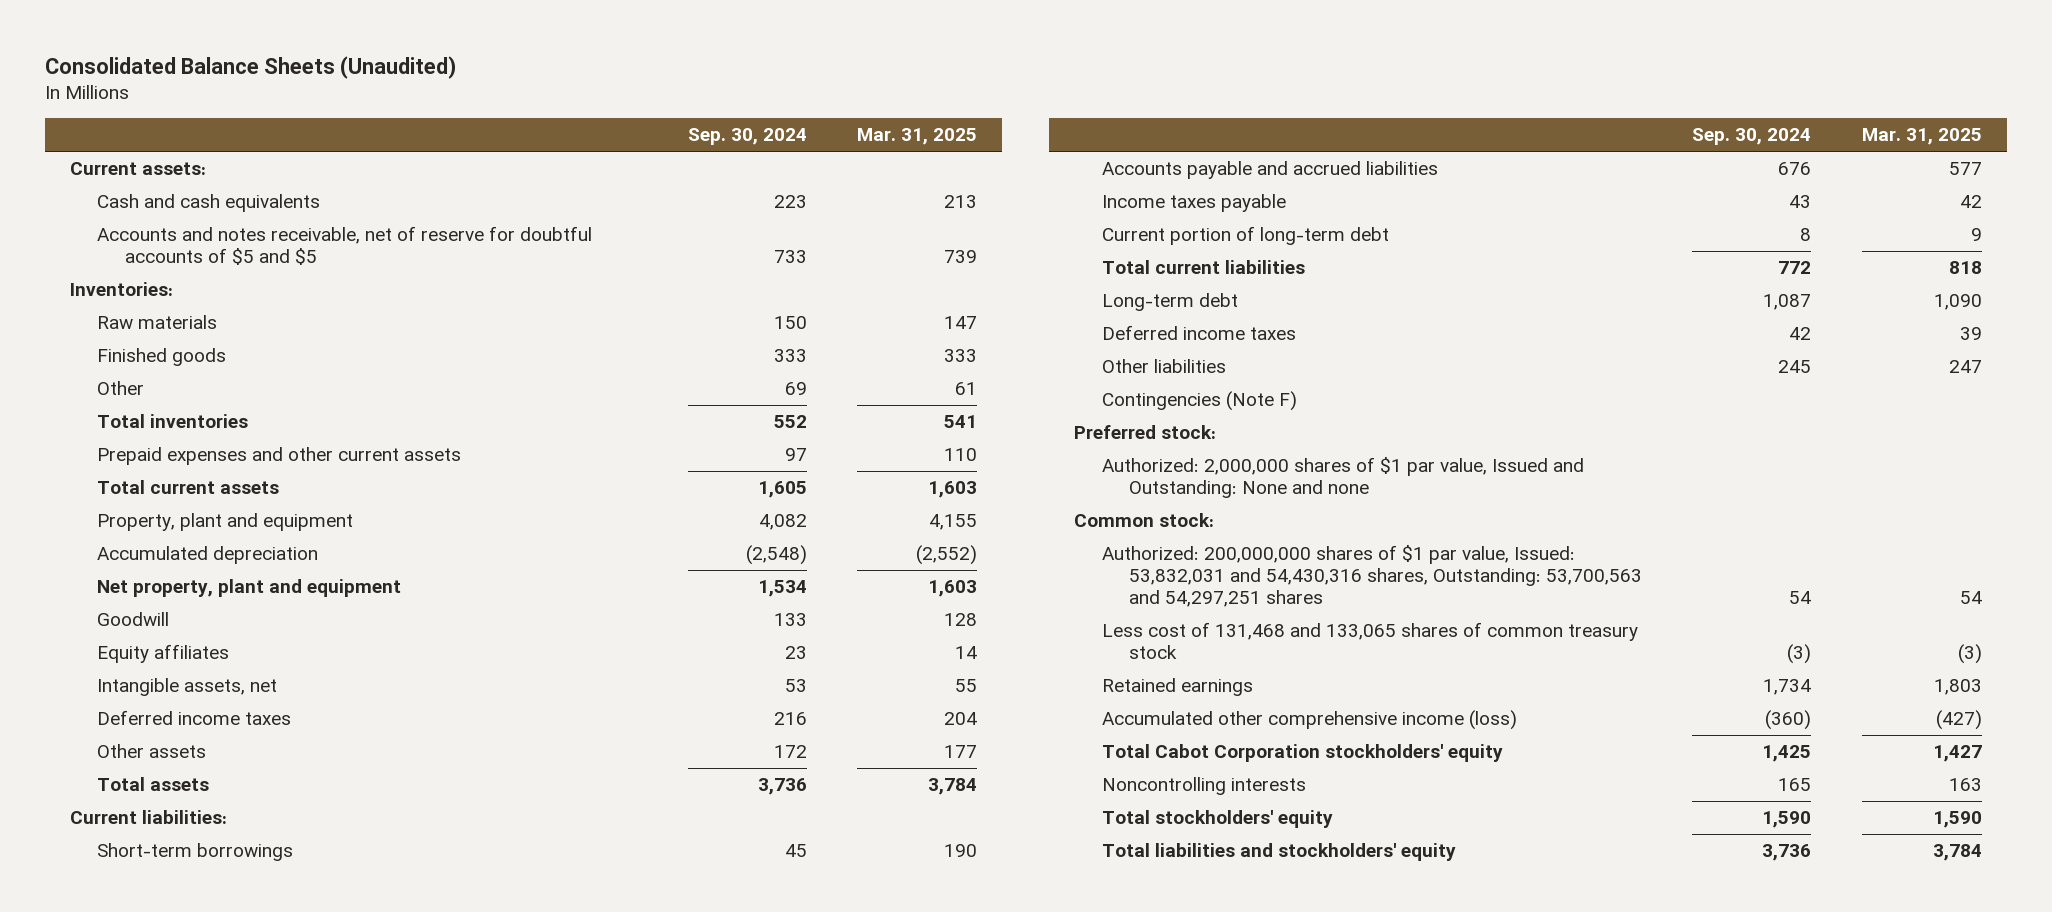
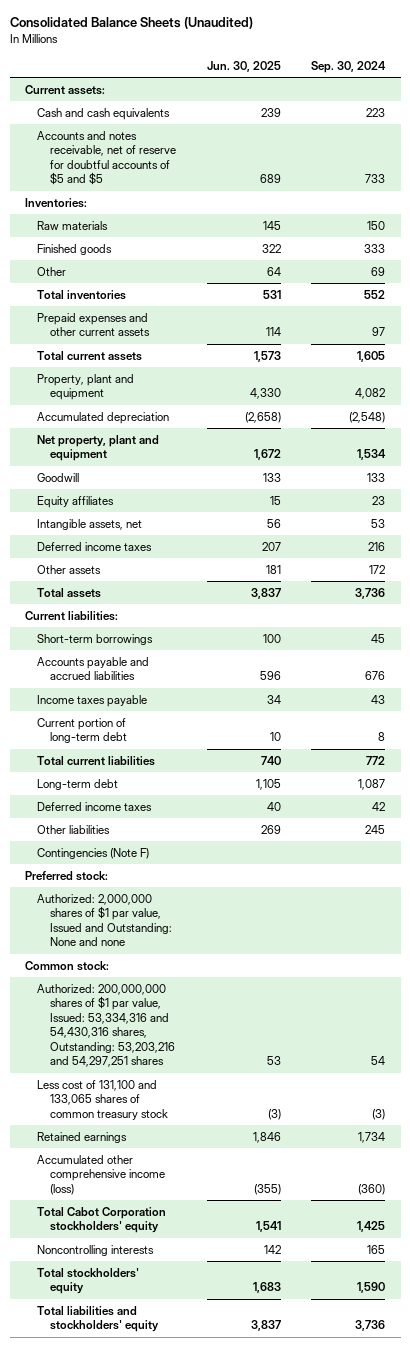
[857,128,978,146] Mar. 31, 2025 -> none
none -> [206,60,281,72] Jun. 30, 2025
[1101,545,1643,608] Authorized: 200,000,000 shares of $1 par value, Issued: 53,832,031 and 54,430,316 shares, Outstanding: 53,700,563 and 54,297,251 shares -> [37,983,175,1068] Authorized: 200,000,000 shares of $1 par value, Issued: 53,334,316 and 54,430,316 shares, Outstanding: 53,203,216 and 54,297,251 shares
[1101,622,1638,660] Less cost of 131,468 and 133,065 shares of common treasury stock -> [37,1079,168,1120] Less cost of 131,100 and 133,065 shares of common treasury stock

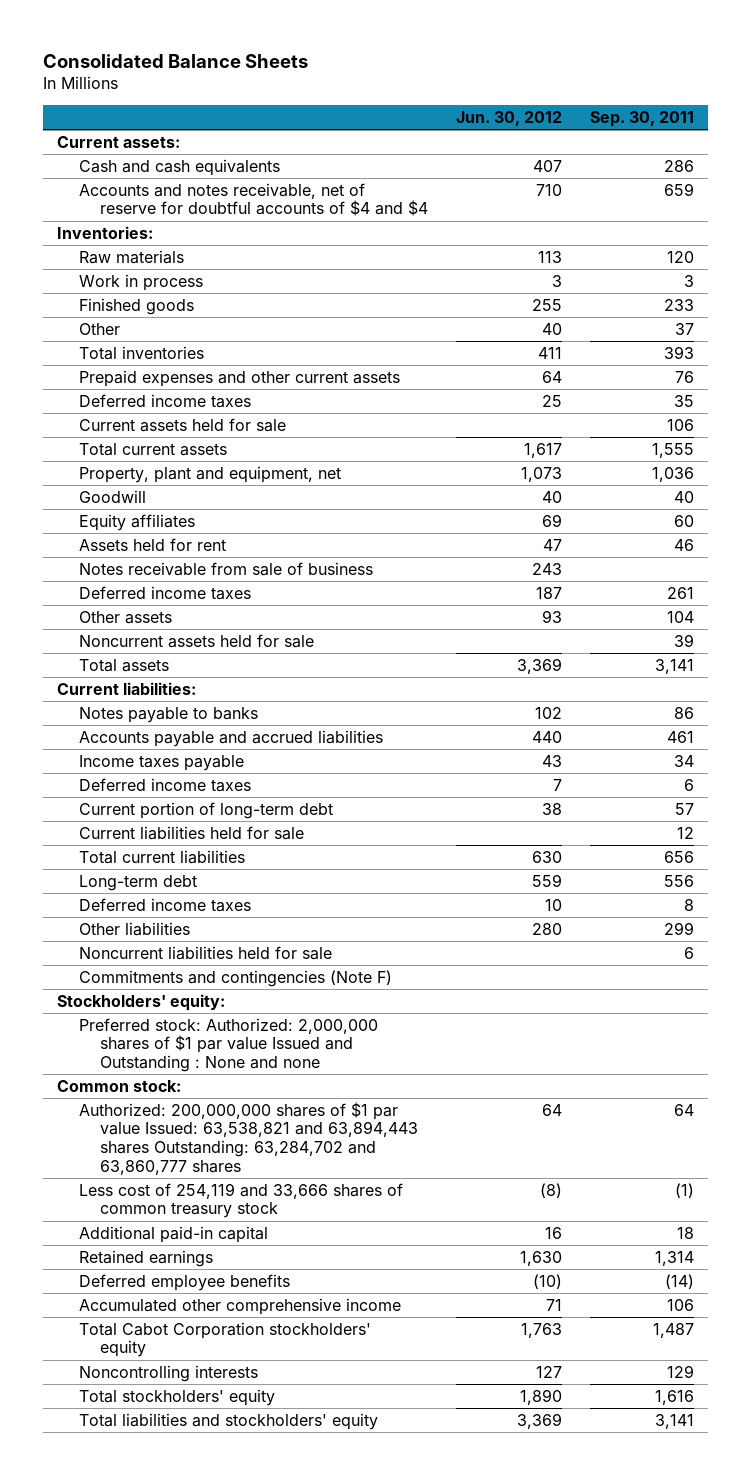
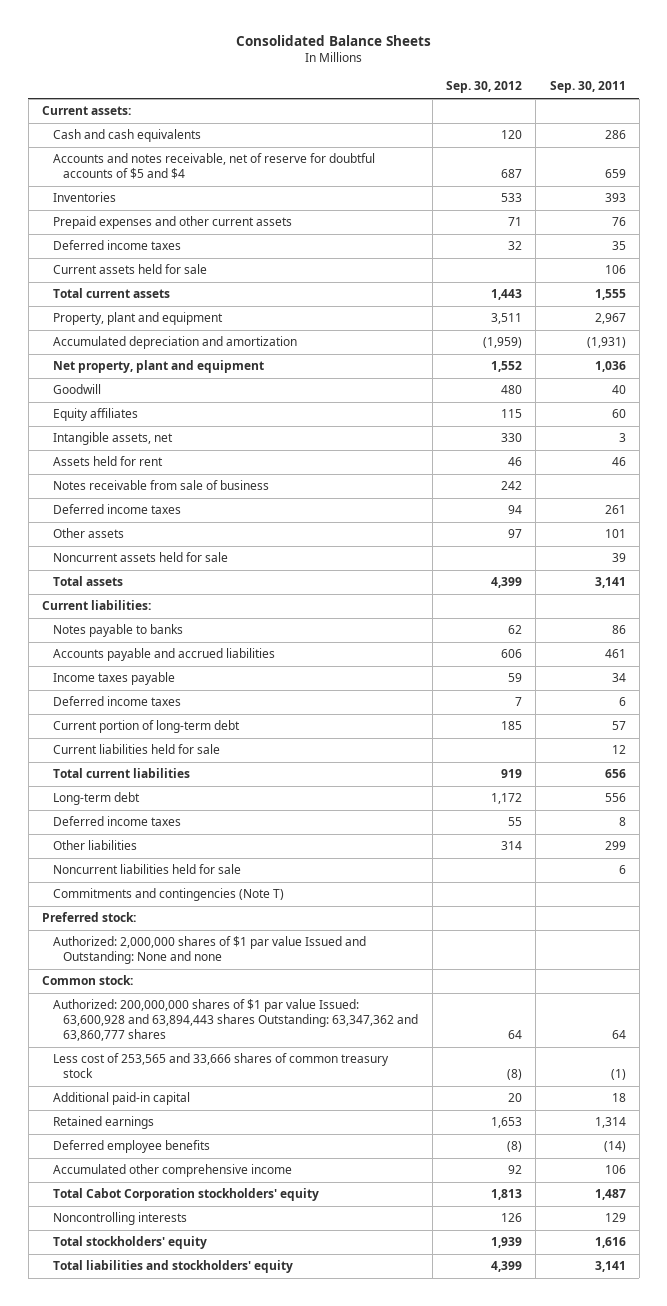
[456,111,563,127] Jun. 30, 2012 -> none
none -> [445,81,522,94] Sep. 30, 2012
[57,225,154,239] Inventories: -> none
[78,249,184,264] Raw materials -> none
[78,273,203,291] Work in process -> none
[78,297,194,315] Finished goods -> none
[78,322,120,335] Other -> none
[78,182,429,217] Accounts and notes receivable, net of reserve for doubtful accounts of $4 and $4 -> [52,153,375,180] Accounts and notes receivable, net of reserve for doubtful accounts of $5 and $4
[78,345,204,360] Total inventories -> [52,192,116,203] Inventories
none -> [52,312,223,326] Property, plant and equipment
none -> [52,336,297,350] Accumulated depreciation and amortization
[78,465,341,483] Property, plant and equipment, net -> [52,360,264,374] Net property, plant and equipment
none -> [52,432,173,446] Intangible assets, net
[666,610,694,623] 104 -> [604,529,626,539] 101
[57,993,226,1011] Stockholders' equity: -> none
[78,969,392,987] Commitments and contingencies (Note F) -> [52,888,284,902] Commitments and contingencies (Note T)
none -> [41,912,136,923] Preferred stock:
[78,1017,378,1073] Preferred stock: Authorized: 2,000,000 shares of $1 par value Issued and Outstanding : None and none -> [52,936,366,965] Authorized: 2,000,000 shares of $1 par value Issued and Outstanding: None and none
[78,1101,419,1175] Authorized: 200,000,000 shares of $1 par value Issued: 63,538,821 and 63,894,443 shares Outstanding: 63,284,702 and 63,860,777 shares -> [52,999,419,1042] Authorized: 200,000,000 shares of $1 par value Issued: 63,600,928 and 63,894,443 shares Outstanding: 63,347,362 and 63,860,777 shares
[78,1182,403,1219] Less cost of 254,119 and 33,666 shares of common treasury stock -> [52,1053,389,1079] Less cost of 253,565 and 33,666 shares of common treasury stock

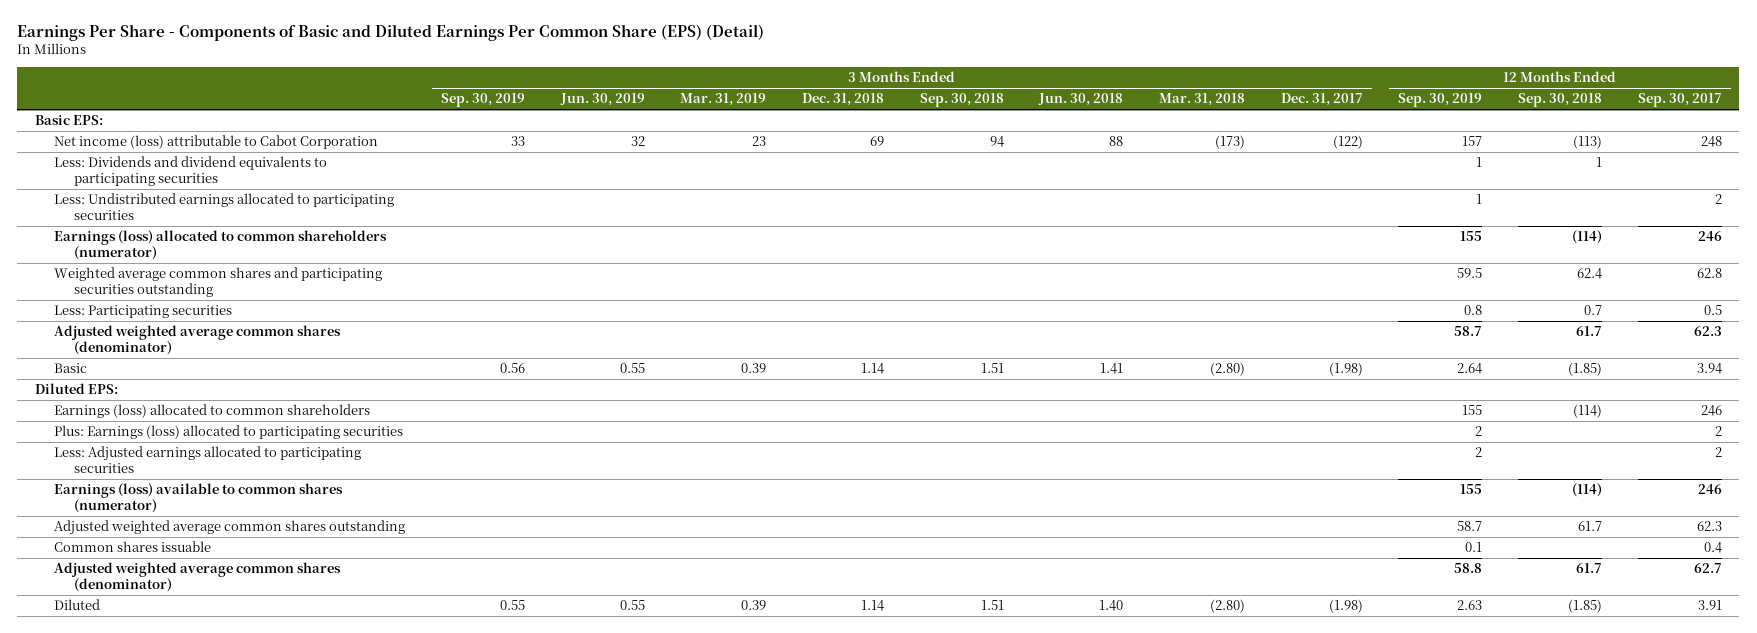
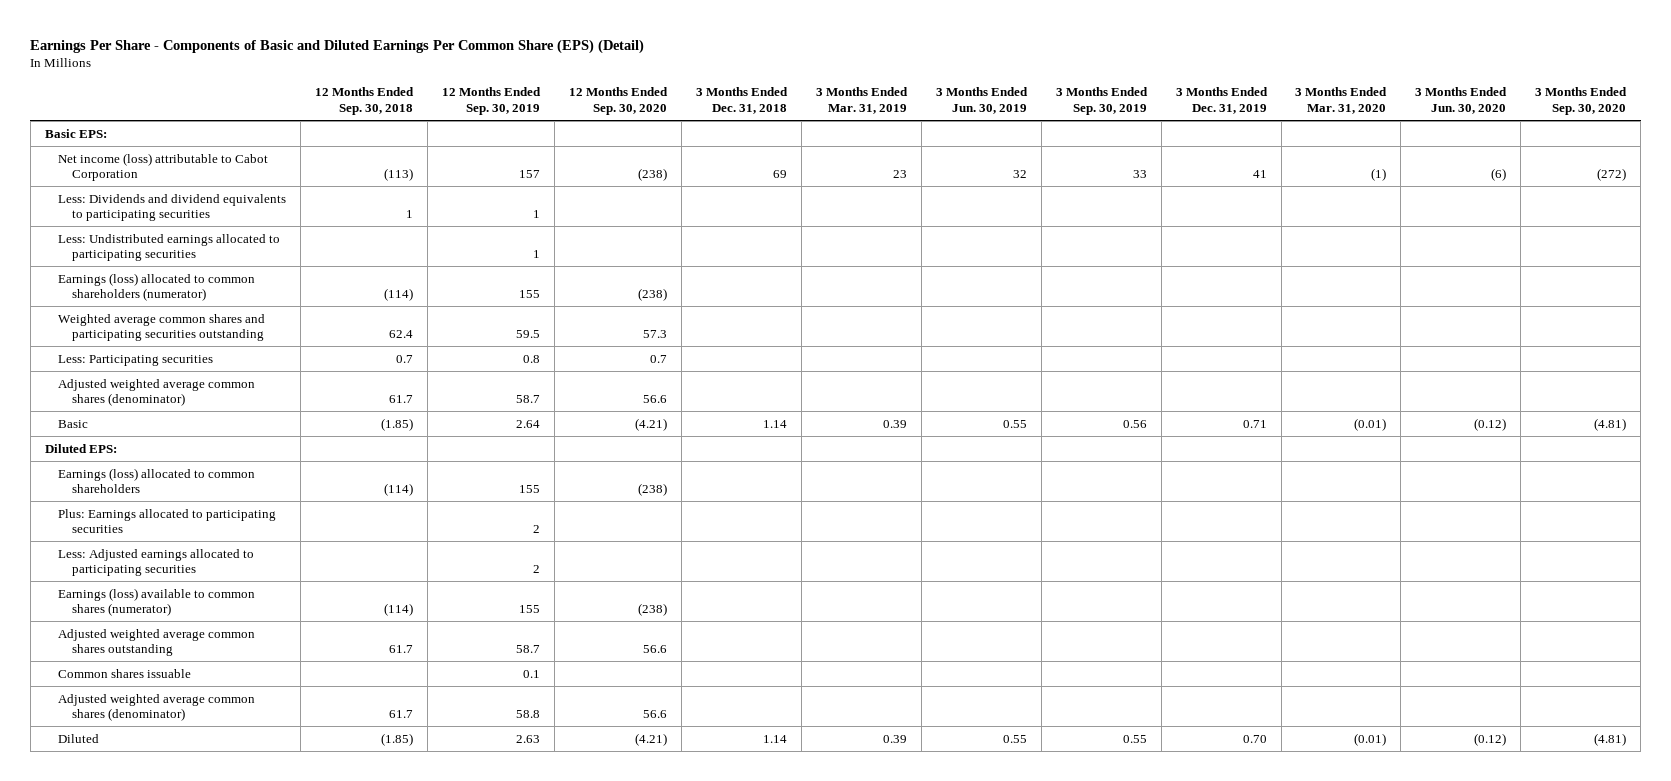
[919,93,1004,108] Sep. 30, 2018 -> none
[1038,93,1124,107] Jun. 30, 2018 -> none
[1158,93,1245,107] Mar. 31, 2018 -> none
[1280,93,1363,107] Dec. 31, 2017 -> none
[1637,93,1722,108] Sep. 30, 2017 -> none
none -> [568,87,668,115] 12 Months Ended Sep. 30, 2020
none -> [1175,87,1268,114] 3 Months Ended Dec. 31, 2019
none -> [1295,87,1388,114] 3 Months Ended Mar. 31, 2020
none -> [1415,87,1508,114] 3 Months Ended Jun. 30, 2020
none -> [1535,87,1628,115] 3 Months Ended Sep. 30, 2020
[54,425,404,440] Plus: Earnings (loss) allocated to participating securities -> [58,508,277,534] Plus: Earnings allocated to participating securities

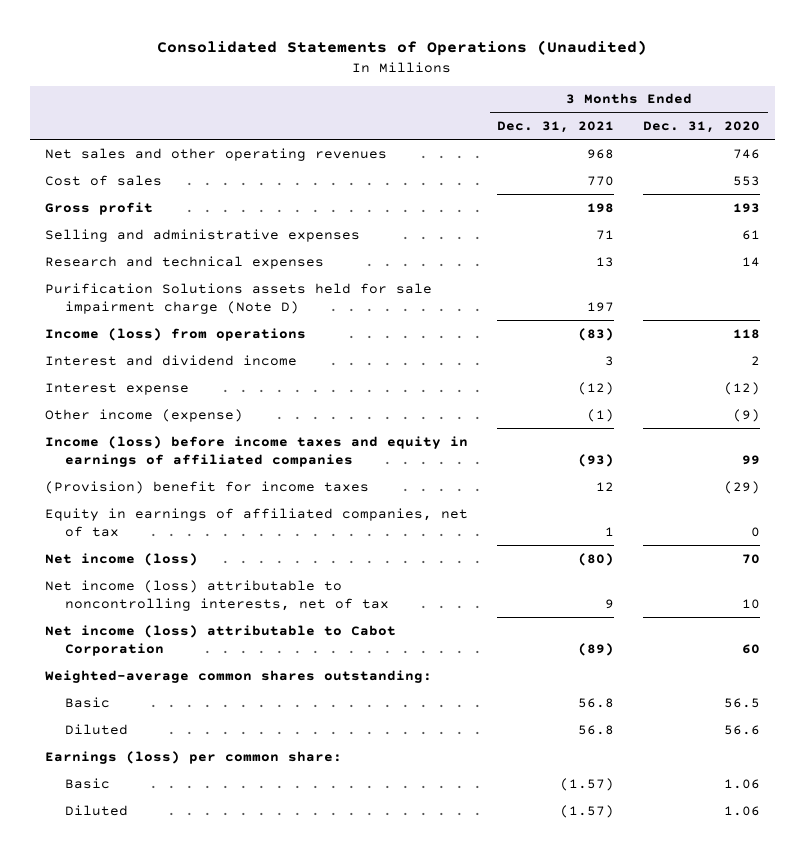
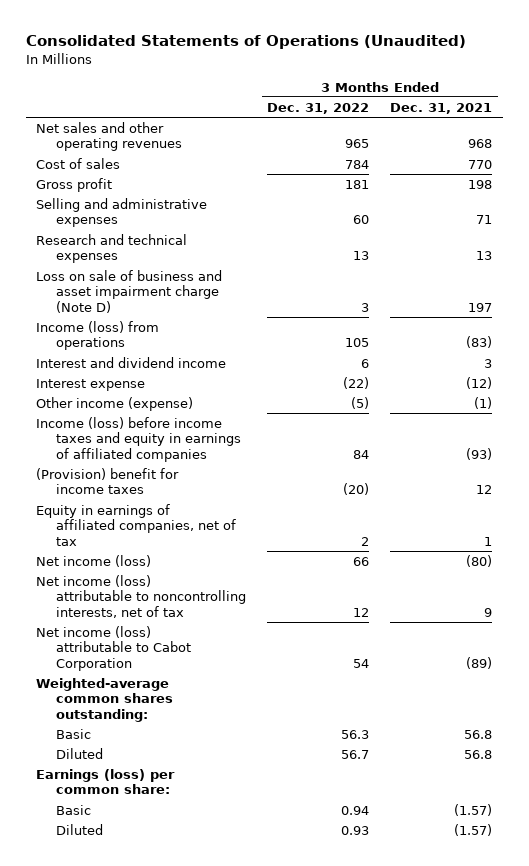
[643,121,761,134] Dec. 31, 2020 -> none
none -> [267,102,370,114] Dec. 31, 2022
[44,282,432,314] Purification Solutions assets held for sale impairment charge (Note D) -> [36,269,223,313] Loss on sale of business and asset impairment charge (Note D)

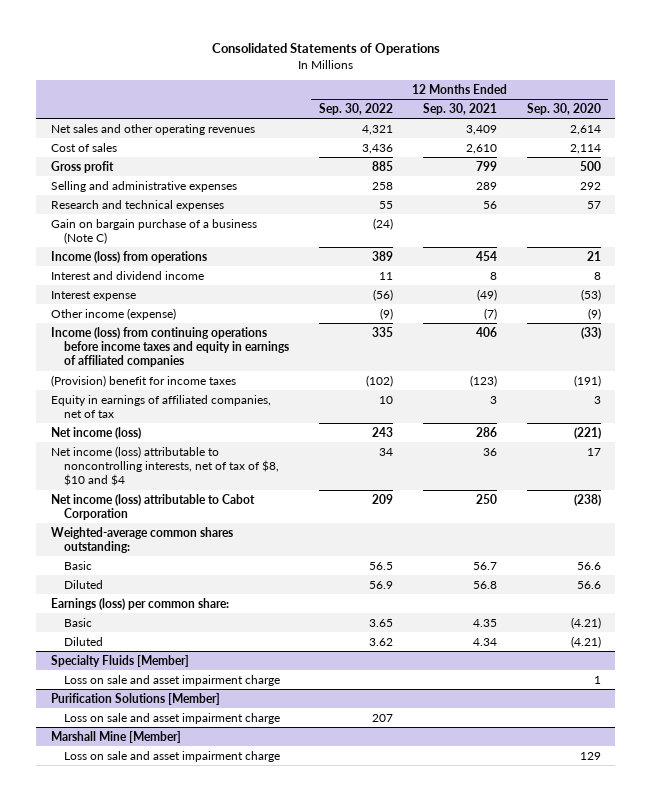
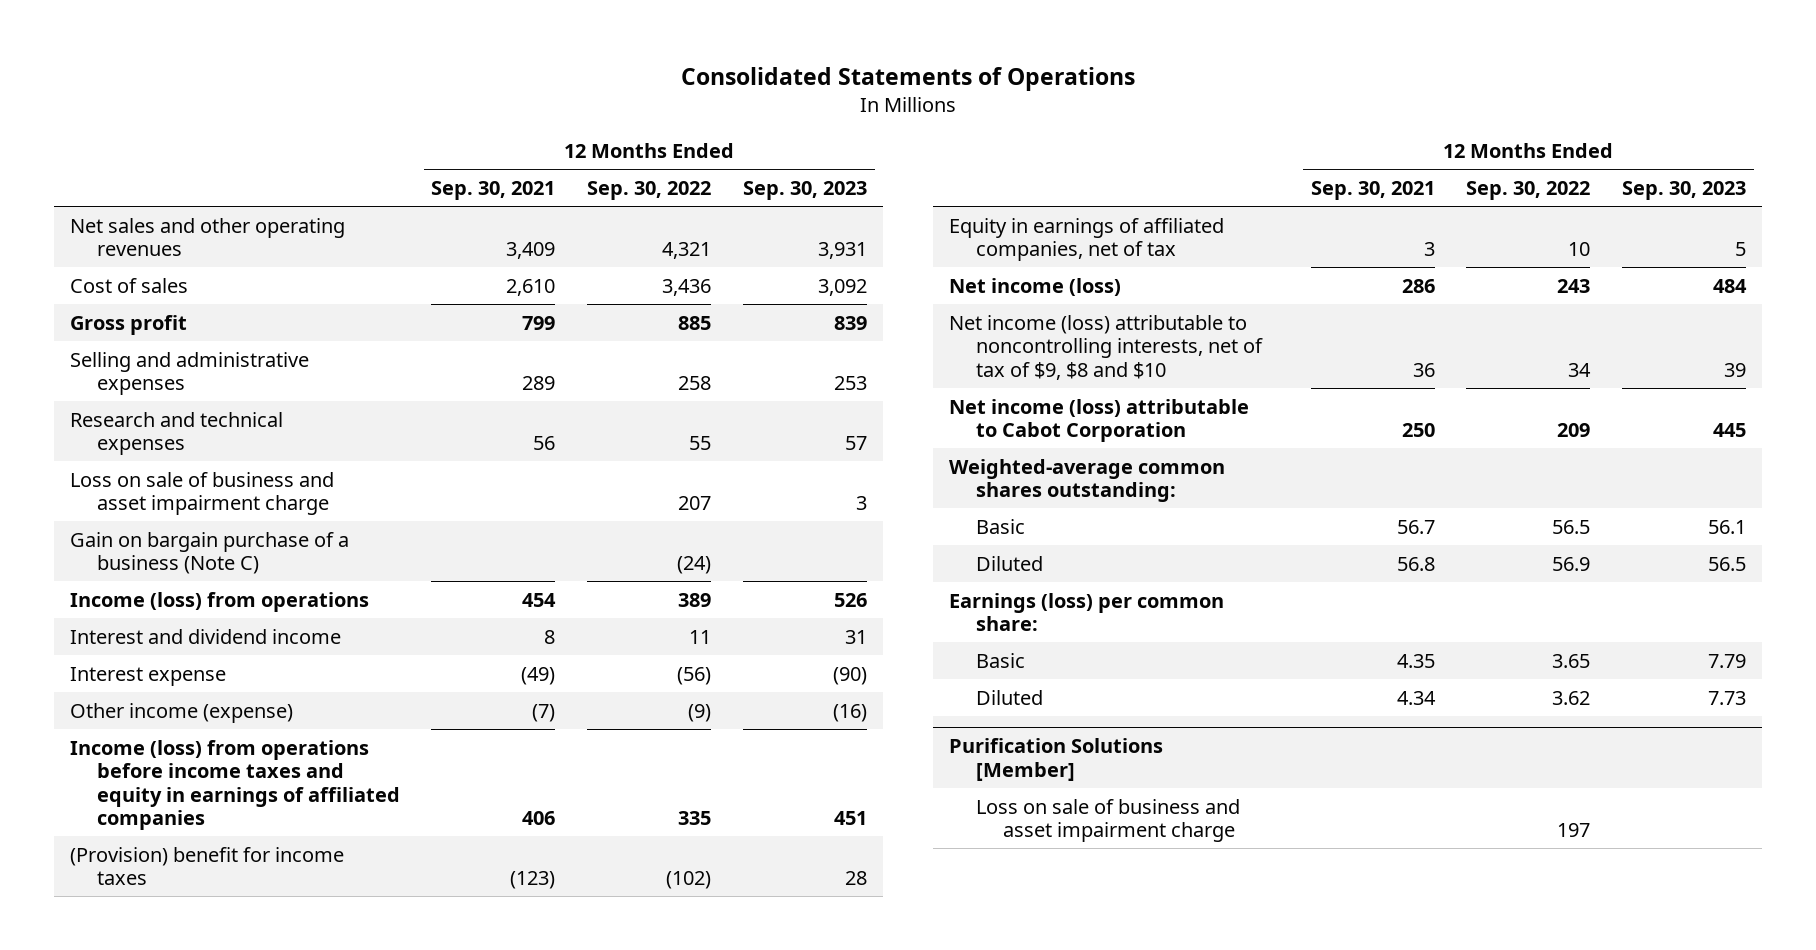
[526,102,601,115] Sep. 30, 2020 -> none
none -> [742,180,867,200] Sep. 30, 2023
none -> [69,471,334,516] Loss on sale of business and asset impairment charge
[50,326,290,368] Income (loss) from continuing operations before income taxes and equity in earnings of affiliated companies -> [69,739,400,831] Income (loss) from operations before income taxes and equity in earnings of affiliated companies
[50,445,280,487] Net income (loss) attributable to noncontrolling interests, net of tax of $8, $10 and $4 -> [948,314,1263,380] Net income (loss) attributable to noncontrolling interests, net of tax of $9, $8 and $10
[50,654,189,667] Specialty Fluids [Member] -> none
[64,674,281,686] Loss on sale and asset impairment charge -> none
[50,730,181,743] Marshall Mine [Member] -> none
[64,750,281,762] Loss on sale and asset impairment charge -> none
[64,712,281,724] Loss on sale and asset impairment charge -> [975,798,1240,843] Loss on sale of business and asset impairment charge
[371,713,393,722] 207 -> [1557,823,1591,838] 197

